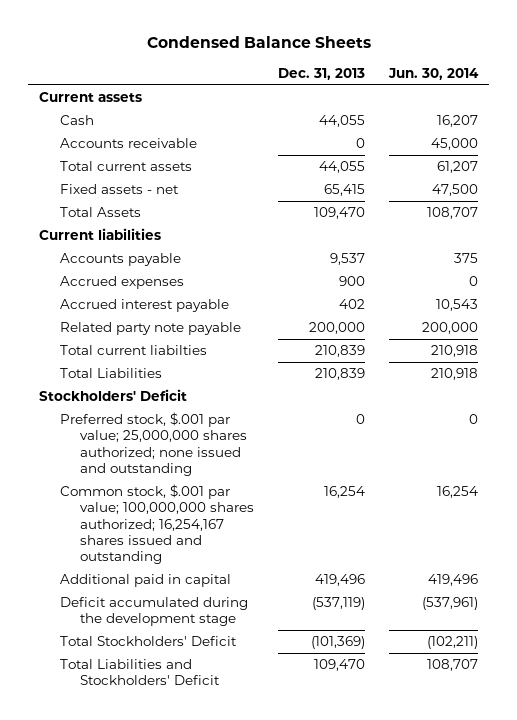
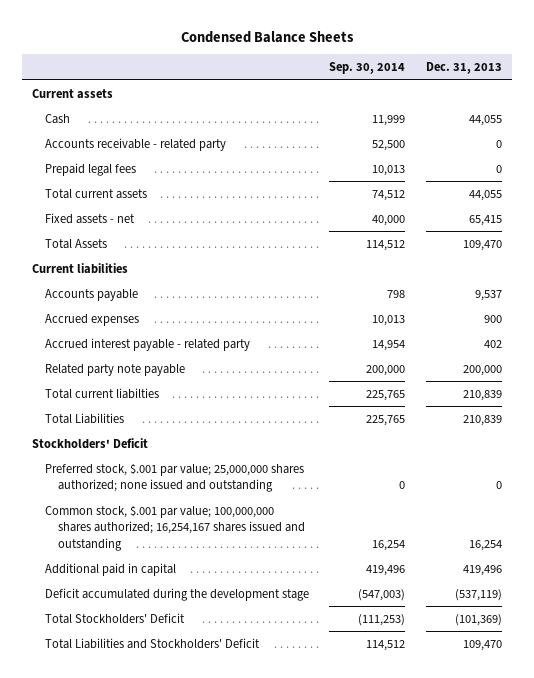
[387,68,479,81] Jun. 30, 2014 -> none
none -> [329,62,406,75] Sep. 30, 2014
[59,138,197,149] Accounts receivable -> [45,137,227,151] Accounts receivable - related party
none -> [45,162,137,176] Prepaid legal fees
[59,299,229,313] Accrued interest payable -> [45,337,251,351] Accrued interest payable - related party

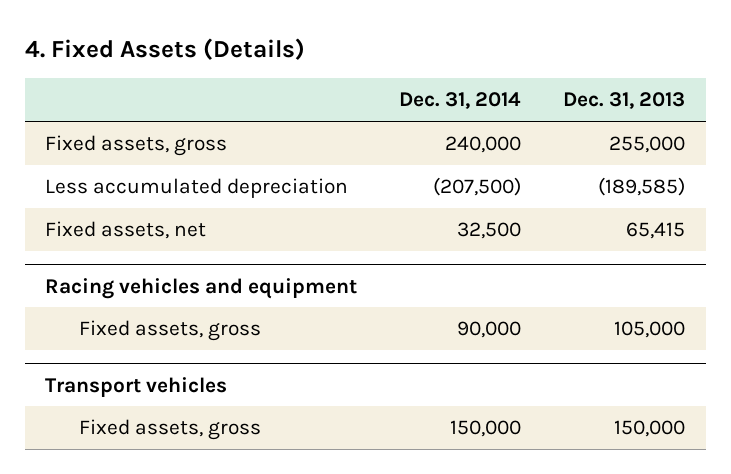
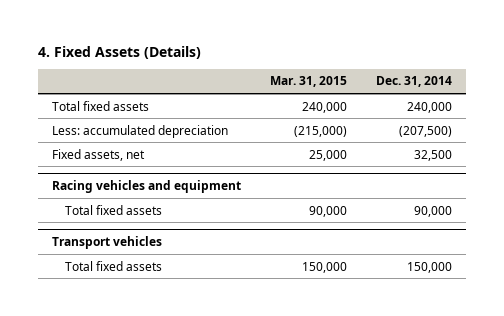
[563,92,686,110] Dec. 31, 2013 -> none
none -> [270,76,348,88] Mar. 31, 2015
[45,134,228,156] Fixed assets, gross -> [52,100,150,111] Total fixed assets
[45,177,349,198] Less accumulated depreciation -> [52,124,229,138] Less: accumulated depreciation
[79,319,262,341] Fixed assets, gross -> [64,204,162,215] Total fixed assets
[79,418,262,440] Fixed assets, gross -> [64,260,162,271] Total fixed assets

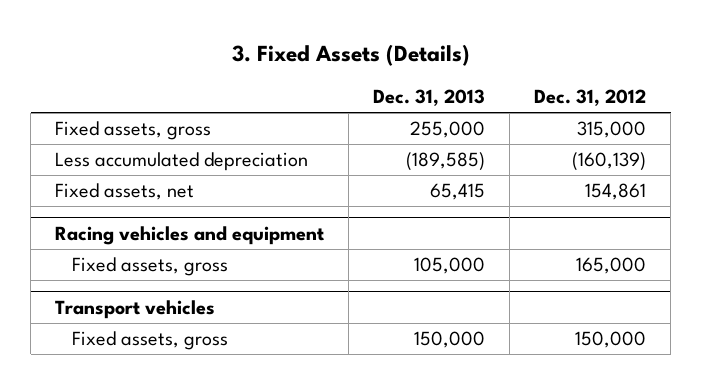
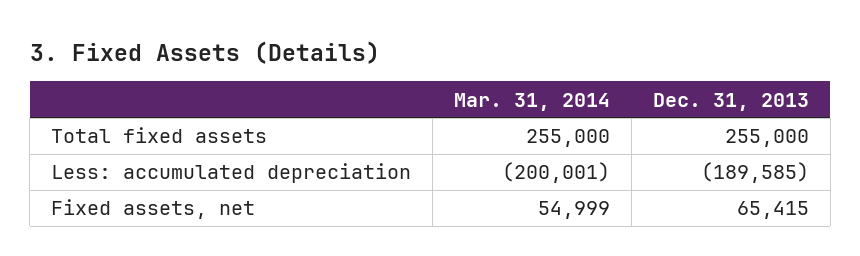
[534,89,647,107] Dec. 31, 2012 -> none
none -> [454,92,611,111] Mar. 31, 2014
[55,121,212,141] Fixed assets, gross -> [51,127,268,144] Total fixed assets
[55,152,309,172] Less accumulated depreciation -> [51,163,412,184] Less: accumulated depreciation
[55,225,325,245] Racing vehicles and equipment -> none
[71,257,228,277] Fixed assets, gross -> none
[55,299,216,319] Transport vehicles -> none
[71,331,228,351] Fixed assets, gross -> none

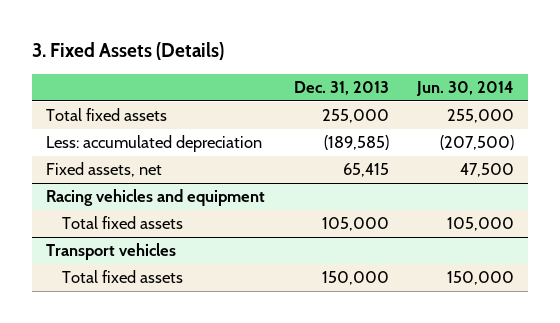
[454,92,611,111] Mar. 31, 2014 -> none
none -> [416,80,515,96] Jun. 30, 2014
none -> [46,189,266,207] Racing vehicles and equipment
none -> [61,216,183,230] Total fixed assets
none -> [46,243,177,261] Transport vehicles
none -> [61,270,183,284] Total fixed assets

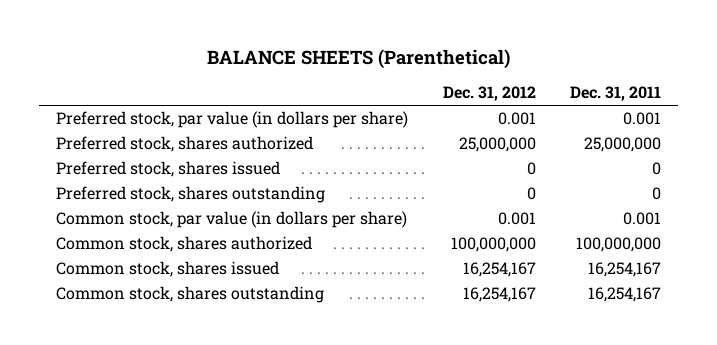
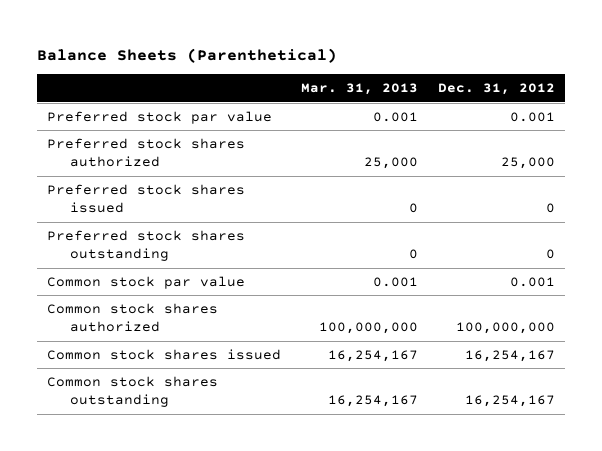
[206,48,510,69] BALANCE SHEETS (Parenthetical) -> [37,47,338,63] Balance Sheets (Parenthetical)
[569,86,661,102] Dec. 31, 2011 -> none
none -> [301,83,419,96] Mar. 31, 2013
[56,111,409,129] Preferred stock, par value (in dollars per share) -> [47,111,273,125] Preferred stock par value
[56,136,314,153] Preferred stock, shares authorized -> [47,138,246,168] Preferred stock shares authorized
[458,137,536,153] 25,000,000 -> [500,157,555,170] 25,000
[56,161,281,178] Preferred stock, shares issued -> [47,184,246,214] Preferred stock shares issued
[56,186,326,204] Preferred stock, shares outstanding -> [47,230,246,262] Preferred stock shares outstanding
[56,211,408,229] Common stock, par value (in dollars per share) -> [47,276,246,290] Common stock par value
[56,236,313,253] Common stock, shares authorized -> [47,303,219,333] Common stock shares authorized
[56,261,280,278] Common stock, shares issued -> [47,349,282,361] Common stock shares issued
[56,286,325,304] Common stock, shares outstanding -> [47,376,219,408] Common stock shares outstanding

